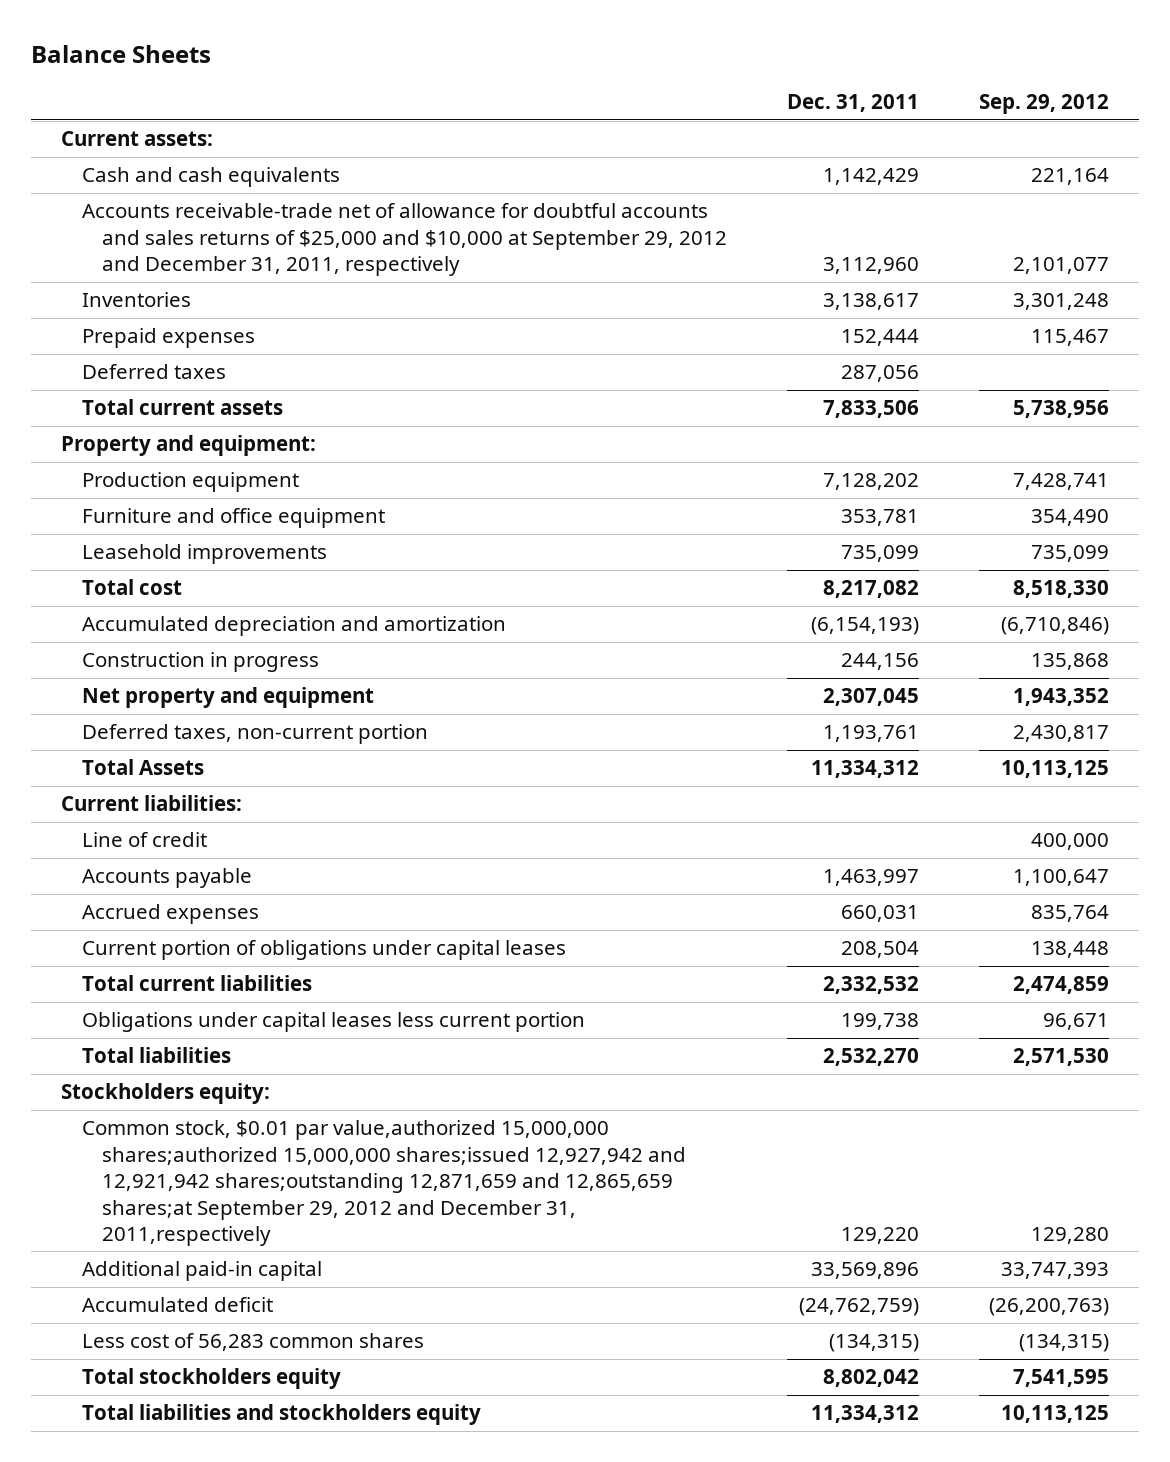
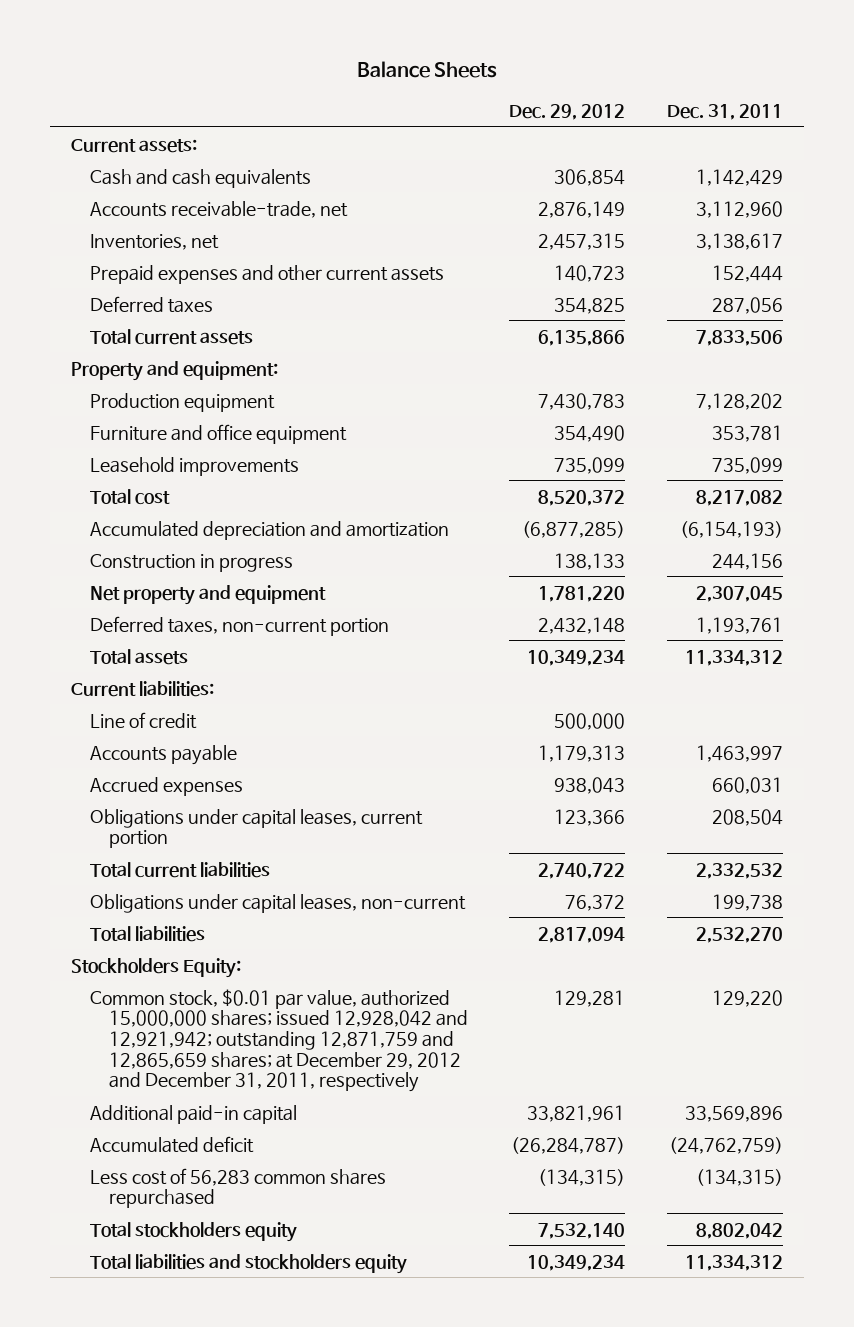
[979,94,1110,115] Sep. 29, 2012 -> none
none -> [509,103,626,120] Dec. 29, 2012
[81,203,728,277] Accounts receivable-trade net of allowance for doubtful accounts and sales returns of $25,000 and $10,000 at September 29, 2012 and December 31, 2011, respectively -> [89,200,348,218] Accounts receivable-trade, net
[81,292,191,308] Inventories -> [89,233,219,250] Inventories, net
[81,328,255,349] Prepaid expenses -> [89,264,444,284] Prepaid expenses and other current assets
[81,759,204,776] Total Assets -> [89,648,188,665] Total assets
[81,940,566,961] Current portion of obligations under capital leases -> [89,808,423,849] Obligations under capital leases, current portion
[81,1012,585,1033] Obligations under capital leases less current portion -> [89,893,466,913] Obligations under capital leases, non-current
[61,1083,271,1105] Stockholders equity: -> [70,957,241,978] Stockholders Equity:
[81,1120,687,1246] Common stock, $0.01 par value,authorized 15,000,000 shares;authorized 15,000,000 shares;issued 12,927,942 and 12,921,942 shares;outstanding 12,871,659 and 12,865,659 shares;at September 29, 2012 and December 31, 2011,respectively -> [89,988,468,1093] Common stock, $0.01 par value, authorized 15,000,000 shares; issued 12,928,042 and 12,921,942; outstanding 12,871,759 and 12,865,659 shares; at December 29, 2012 and December 31, 2011, respectively
[81,1333,424,1352] Less cost of 56,283 common shares -> [89,1167,386,1209] Less cost of 56,283 common shares repurchased

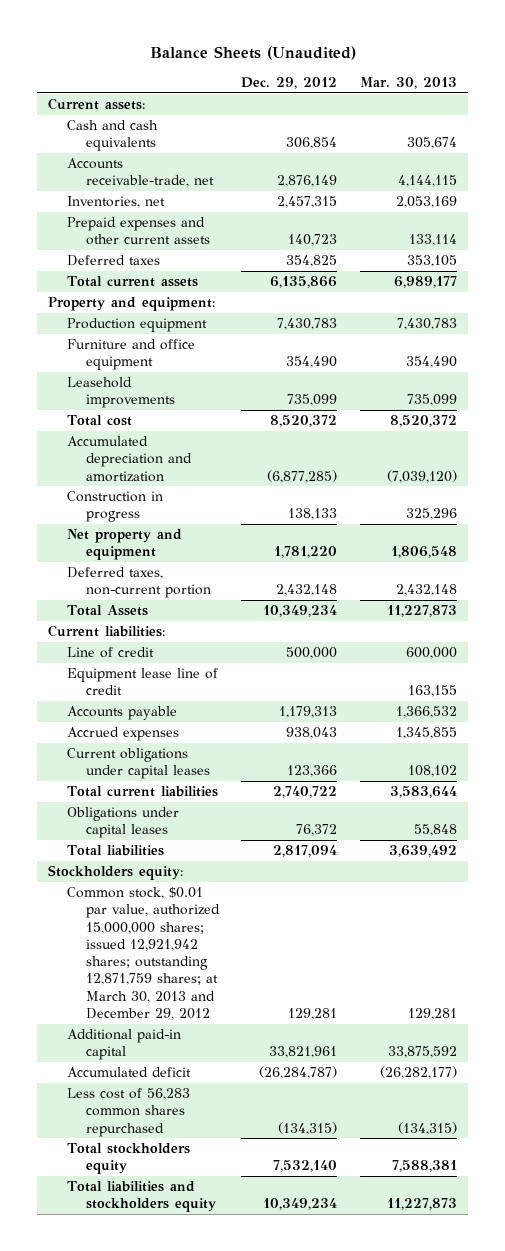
[357,60,498,78] Balance Sheets -> [149,46,356,61] Balance Sheets (Unaudited)
[667,103,784,120] Dec. 31, 2011 -> none
none -> [359,77,457,90] Mar. 30, 2013
[89,648,188,665] Total assets -> [66,605,148,617] Total Assets
none -> [66,668,218,696] Equipment lease line of credit
[89,808,423,849] Obligations under capital leases, current portion -> [66,748,210,780] Current obligations under capital leases
[89,893,466,913] Obligations under capital leases, non-current -> [66,807,179,839] Obligations under capital leases
[70,957,241,978] Stockholders Equity: -> [48,865,184,881] Stockholders equity:
[89,988,468,1093] Common stock, $0.01 par value, authorized 15,000,000 shares; issued 12,928,042 and 12,921,942; outstanding 12,871,759 and 12,865,659 shares; at December 29, 2012 and December 31, 2011, respectively -> [66,887,220,1020] Common stock, $0.01 par value, authorized 15,000,000 shares; issued 12,921,942 shares; outstanding 12,871,759 shares; at March 30, 2013 and December 29, 2012

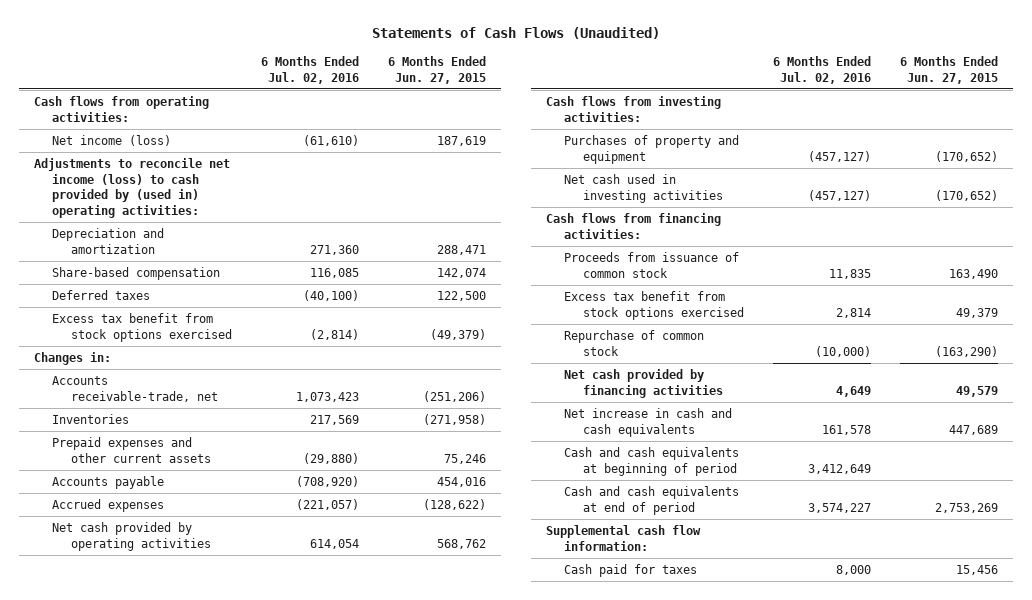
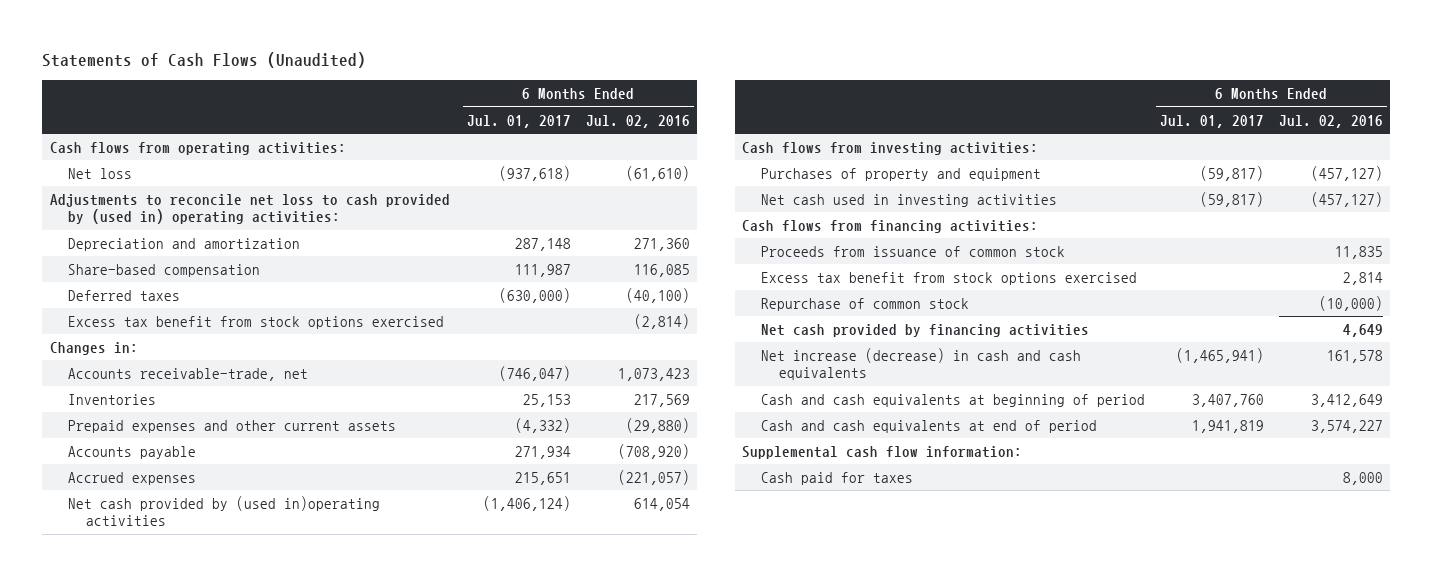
[388,55,487,84] 6 Months Ended Jun. 27, 2015 -> none
none -> [466,114,571,128] Jul. 01, 2017
[52,135,172,147] Net income (loss) -> [67,167,132,179] Net loss
[33,158,230,218] Adjustments to reconcile net income (loss) to cash provided by (used in) operating activities: -> [49,193,450,225] Adjustments to reconcile net loss to cash provided by (used in) operating activities:
[52,522,211,551] Net cash provided by operating activities -> [67,495,380,527] Net cash provided by (used in)operating activities
[564,408,733,437] Net increase in cash and cash equivalents -> [760,347,1081,381] Net increase (decrease) in cash and cash equivalents

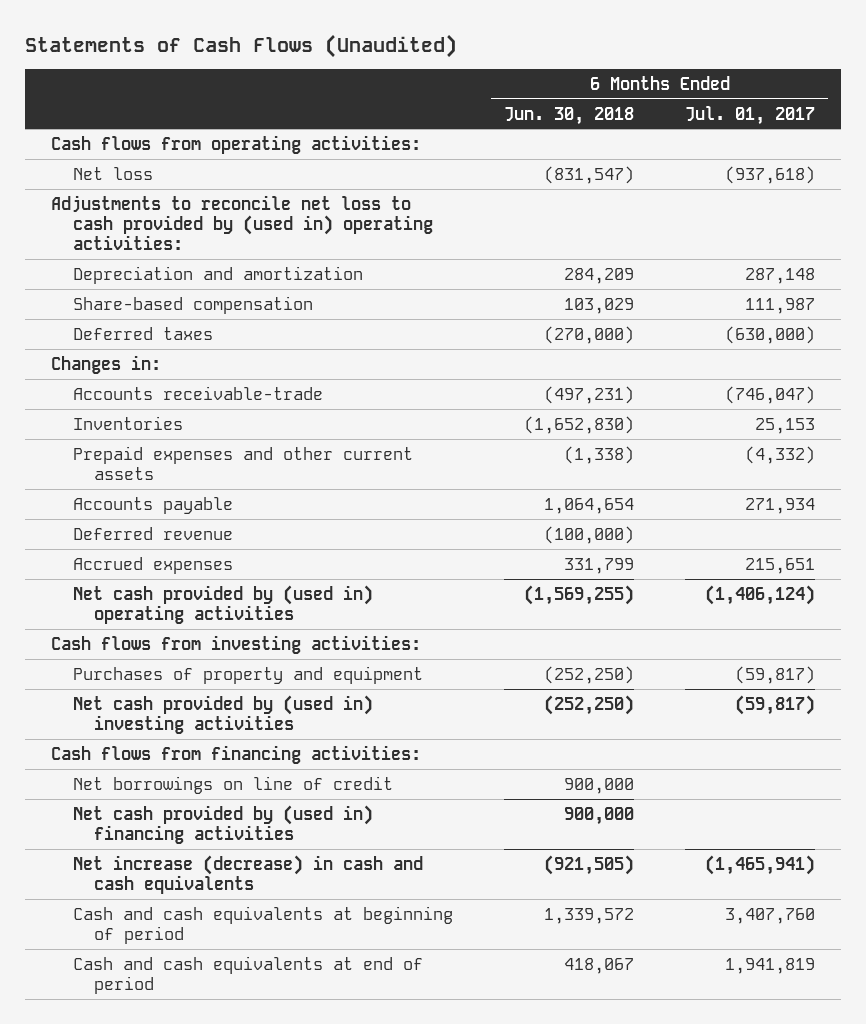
[585,114,690,128] Jul. 02, 2016 -> none
none -> [503,106,634,125] Jun. 30, 2018
[67,315,444,329] Excess tax benefit from stock options exercised -> none
[67,367,308,381] Accounts receivable-trade, net -> [72,385,323,400] Accounts receivable-trade
none -> [72,526,233,540] Deferred revenue
[67,495,380,527] Net cash provided by (used in)operating activities -> [72,584,373,625] Net cash provided by (used in) operating activities
[760,193,1057,207] Net cash used in investing activities -> [72,694,373,735] Net cash provided by (used in) investing activities
[760,245,1065,257] Proceeds from issuance of common stock -> none
[760,271,1137,285] Excess tax benefit from stock options exercised -> none
[760,297,969,311] Repurchase of common stock -> none
none -> [72,775,393,794] Net borrowings on line of credit
[760,323,1089,337] Net cash provided by financing activities -> [72,804,373,845] Net cash provided by (used in) financing activities
[742,445,1023,459] Supplemental cash flow information: -> none
[760,471,913,485] Cash paid for taxes -> none

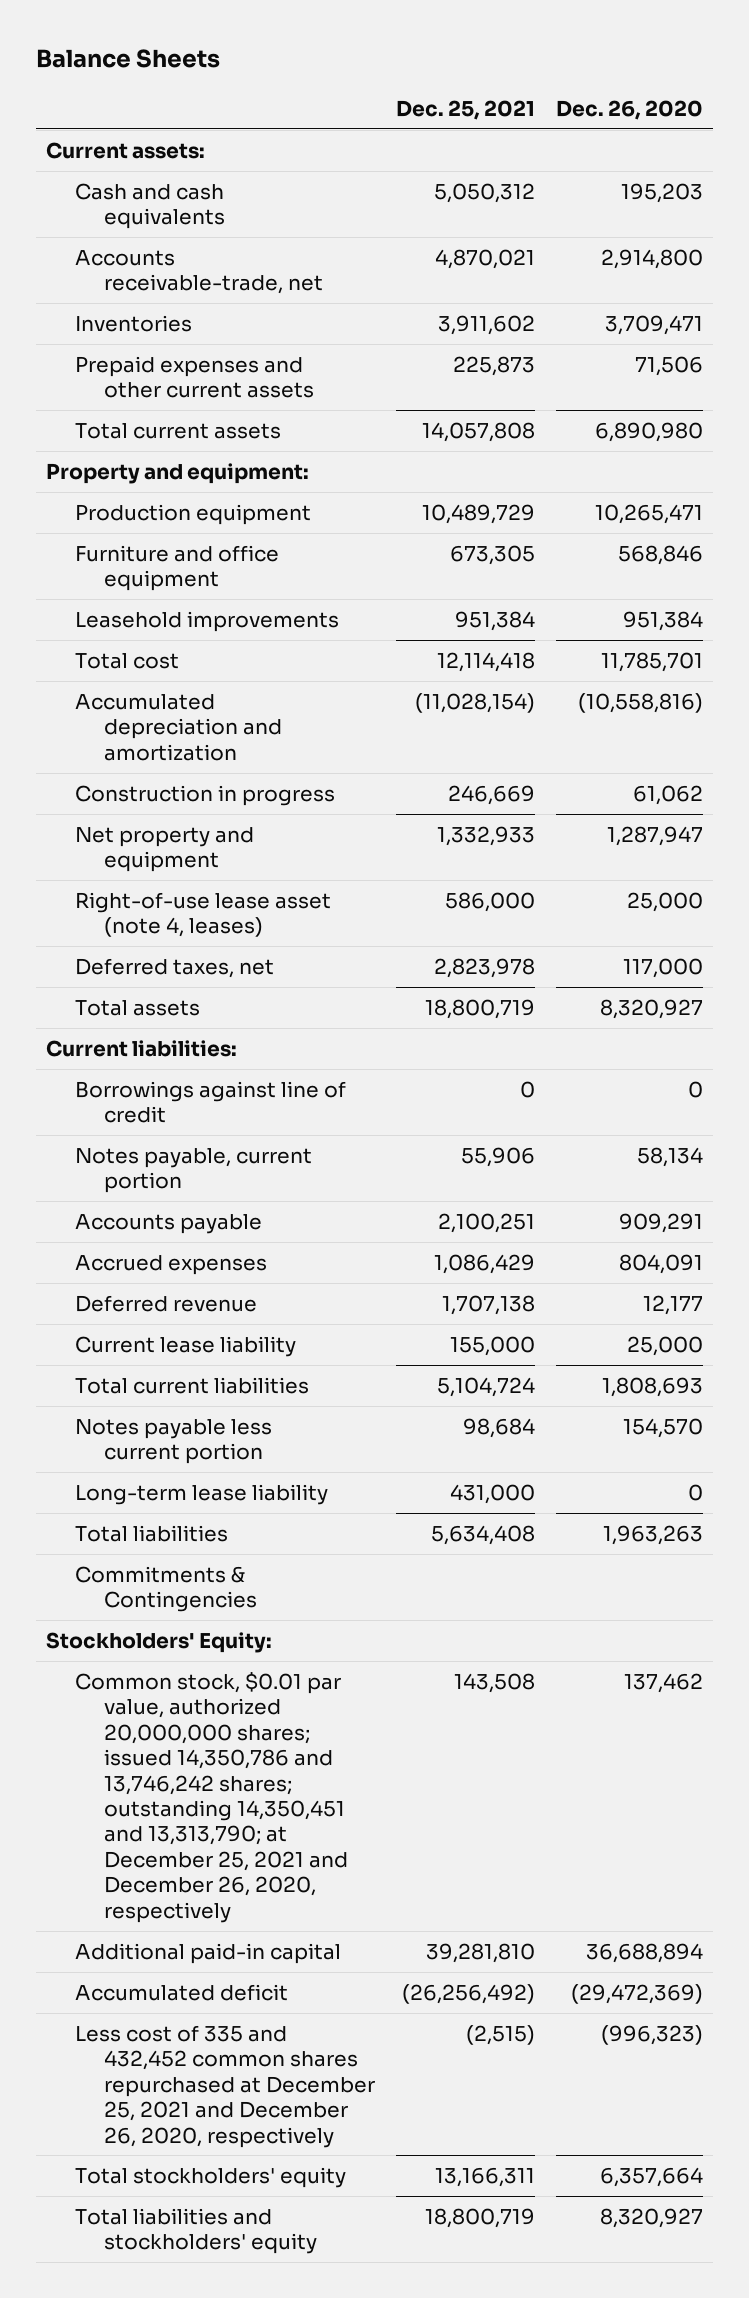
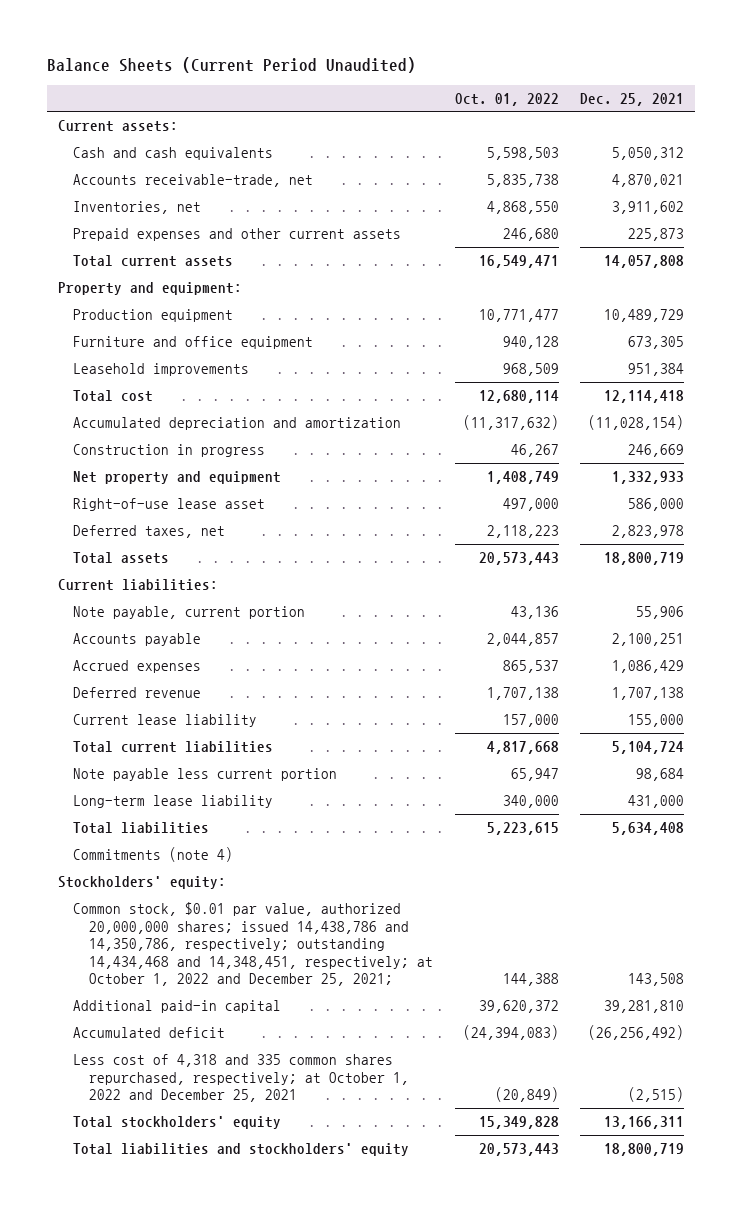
[35,49,220,69] Balance Sheets -> [46,56,416,73] Balance Sheets (Current Period Unaudited)
[555,99,703,120] Dec. 26, 2020 -> none
none -> [454,92,559,106] Oct. 01, 2022
[75,314,193,332] Inventories -> [73,201,202,215] Inventories, net
[75,891,332,938] Right-of-use lease asset (note 4, leases) -> [73,498,266,512] Right-of-use lease asset
[75,1080,347,1124] Borrowings against line of credit -> none
[75,1147,313,1194] Notes payable, current portion -> [73,606,306,620] Note payable, current portion
[75,1418,273,1465] Notes payable less current portion -> [73,768,338,782] Note payable less current portion
[75,1565,258,1613] Commitments & Contingencies -> [73,847,234,863] Commitments (note 4)
[46,1631,273,1653] Stockholders' Equity: -> [57,876,226,890] Stockholders' equity:
[75,1671,349,1923] Common stock, $0.01 par value, authorized 20,000,000 shares; issued 14,350,786 and 13,746,242 shares; outstanding 14,350,451 and 13,313,790; at December 25, 2021 and December 26, 2020, respectively -> [73,902,433,987] Common stock, $0.01 par value, authorized 20,000,000 shares; issued 14,438,786 and 14,350,786, respectively; outstanding 14,434,468 and 14,348,451, respectively; at October 1, 2022 and December 25, 2021;
[75,2024,376,2148] Less cost of 335 and 432,452 common shares repurchased at December 25, 2021 and December 26, 2020, respectively -> [73,1054,409,1103] Less cost of 4,318 and 335 common shares repurchased, respectively; at October 1, 2022 and December 25, 2021

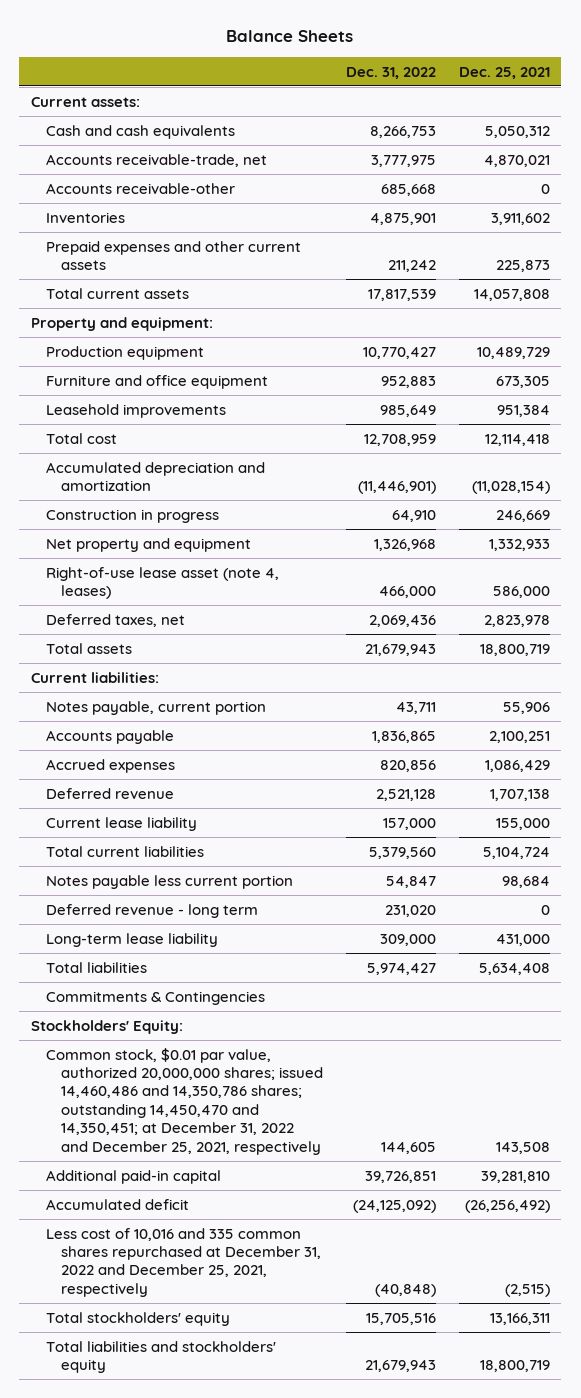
[46,56,416,73] Balance Sheets (Current Period Unaudited) -> [226,30,354,43] Balance Sheets
[454,92,559,106] Oct. 01, 2022 -> none
none -> [346,66,437,79] Dec. 31, 2022
none -> [46,182,236,194] Accounts receivable-other
[73,201,202,215] Inventories, net -> [46,211,126,223] Inventories
[73,498,266,512] Right-of-use lease asset -> [46,566,280,600] Right-of-use lease asset (note 4, leases)
[73,606,306,620] Note payable, current portion -> [46,700,267,715] Notes payable, current portion
[73,768,338,782] Note payable less current portion -> [46,874,294,889] Notes payable less current portion
none -> [46,903,259,918] Deferred revenue - long term
[73,847,234,863] Commitments (note 4) -> [46,990,266,1005] Commitments & Contingencies
[57,876,226,890] Stockholders' equity: -> [30,1019,183,1034] Stockholders' Equity:
[73,902,433,987] Common stock, $0.01 par value, authorized 20,000,000 shares; issued 14,438,786 and 14,350,786, respectively; outstanding 14,434,468 and 14,348,451, respectively; at October 1, 2022 and December 25, 2021; -> [46,1047,324,1155] Common stock, $0.01 par value, authorized 20,000,000 shares; issued 14,460,486 and 14,350,786 shares; outstanding 14,450,470 and 14,350,451; at December 31, 2022 and December 25, 2021, respectively
[73,1054,409,1103] Less cost of 4,318 and 335 common shares repurchased, respectively; at October 1, 2022 and December 25, 2021 -> [46,1227,322,1297] Less cost of 10,016 and 335 common shares repurchased at December 31, 2022 and December 25, 2021, respectively

